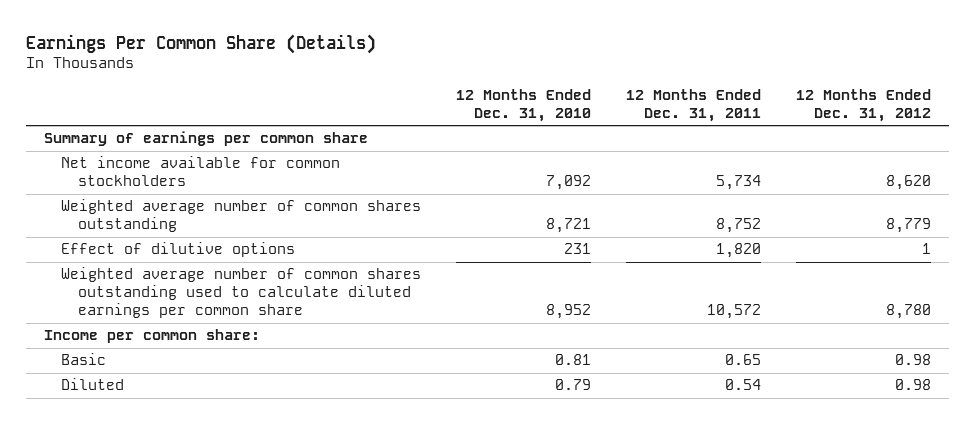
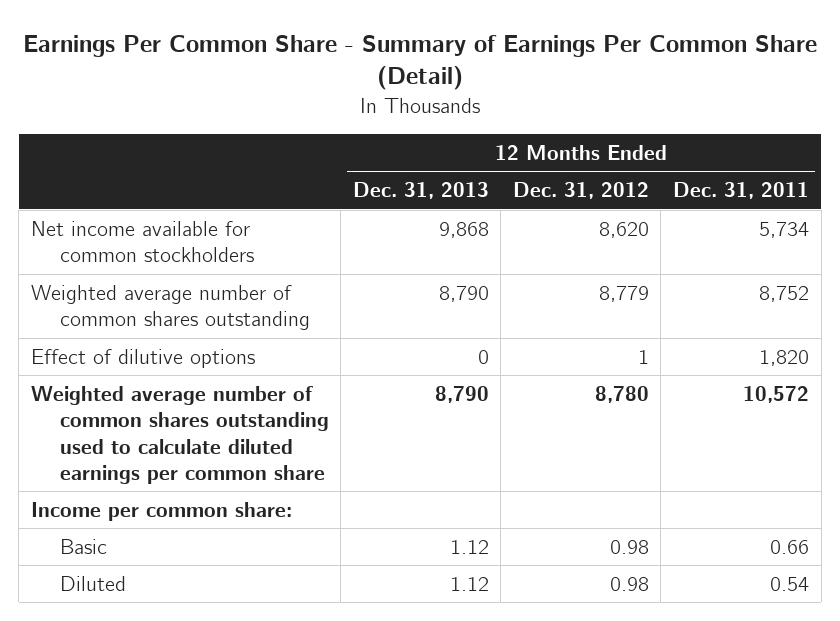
[26,33,377,54] Earnings Per Common Share (Details) -> [22,34,817,91] Earnings Per Common Share - Summary of Earnings Per Common Share (Detail)
[455,88,591,122] 12 Months Ended Dec. 31, 2010 -> none
none -> [352,182,489,200] Dec. 31, 2013
[43,131,368,147] Summary of earnings per common share -> none
[725,354,762,366] 0.65 -> [769,539,809,554] 0.66

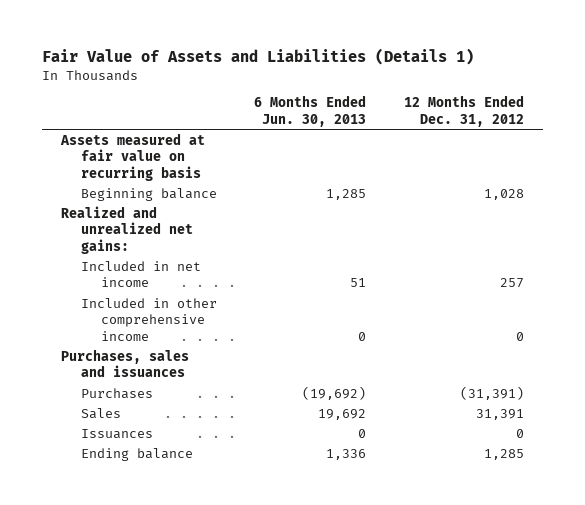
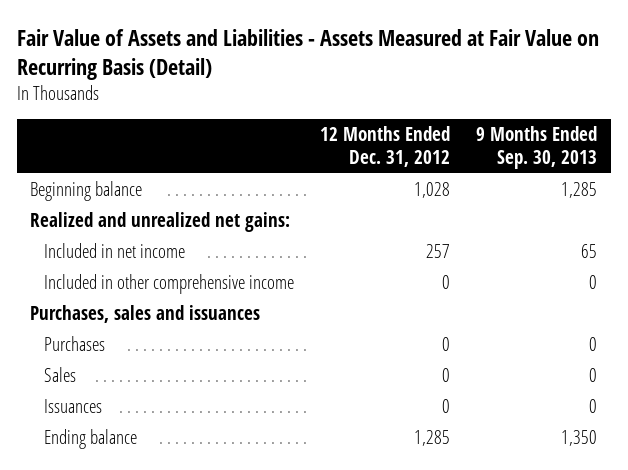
[42,48,475,66] Fair Value of Assets and Liabilities (Details 1) -> [16,29,599,81] Fair Value of Assets and Liabilities - Assets Measured at Fair Value on Recurring Basis (Detail)
[254,95,367,127] 6 Months Ended Jun. 30, 2013 -> none
none -> [476,126,598,170] 9 Months Ended Sep. 30, 2013
[59,132,205,181] Assets measured at fair value on recurring basis -> none
[459,385,524,400] (31,391) -> [442,337,451,352] 0
[475,408,524,420] 31,391 -> [442,368,451,383] 0

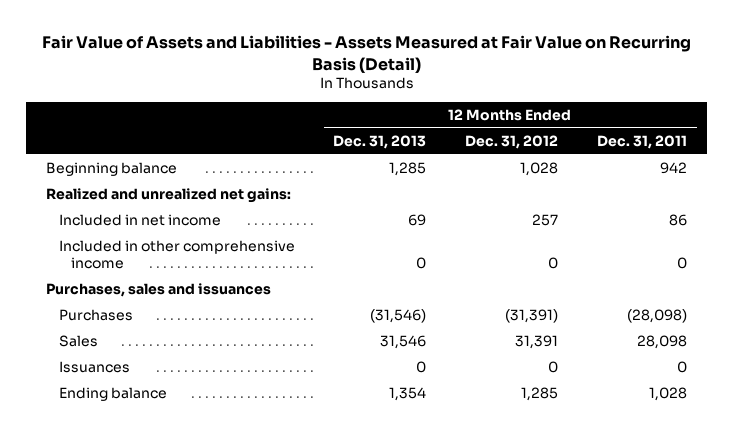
[476,126,598,170] 9 Months Ended Sep. 30, 2013 -> none
none -> [333,134,427,149] Dec. 31, 2013
none -> [597,134,688,149] Dec. 31, 2011
[442,337,451,352] 0 -> [505,308,559,323] (31,391)
[442,368,451,383] 0 -> [515,334,559,349] 31,391

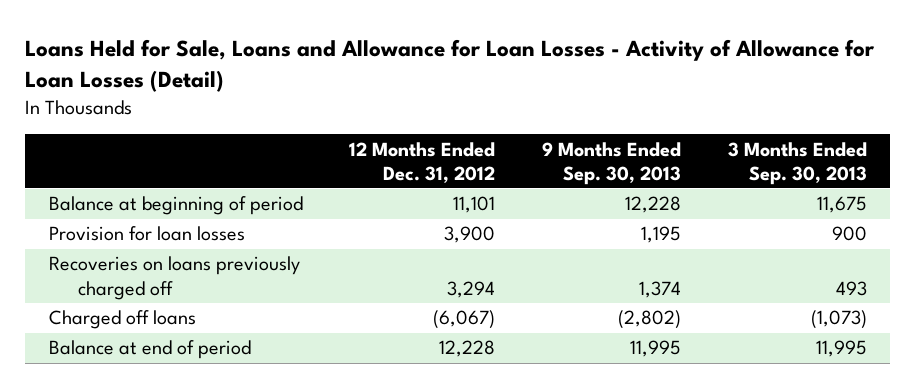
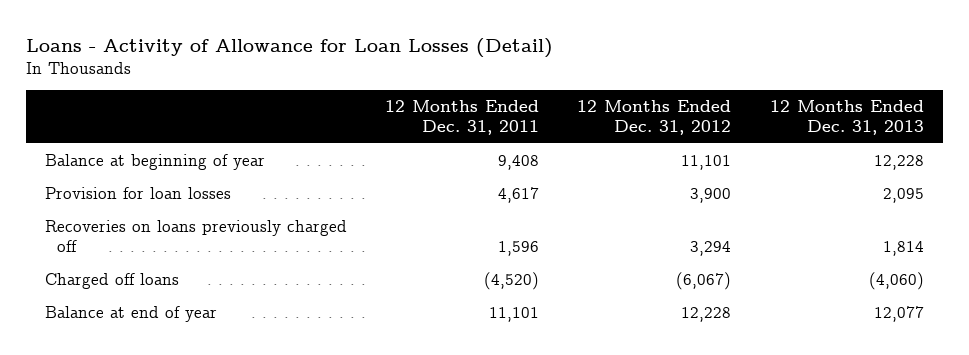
[25,39,876,93] Loans Held for Sale, Loans and Allowance for Loan Losses - Activity of Allowance for Loan Losses (Detail) -> [26,37,554,58] Loans - Activity of Allowance for Loan Losses (Detail)
[542,141,682,185] 9 Months Ended Sep. 30, 2013 -> none
[727,141,867,185] 3 Months Ended Sep. 30, 2013 -> none
none -> [385,100,540,136] 12 Months Ended Dec. 31, 2011
none -> [769,100,924,136] 12 Months Ended Dec. 31, 2013
[48,196,303,216] Balance at beginning of period -> [45,154,266,171] Balance at beginning of year
[48,340,251,360] Balance at end of period -> [45,306,218,323] Balance at end of year

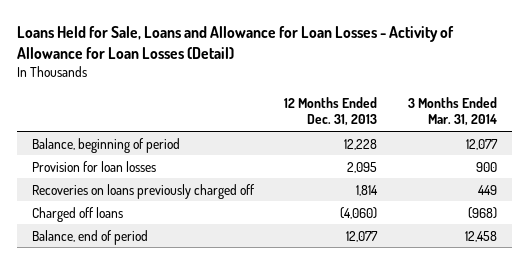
[26,37,554,58] Loans - Activity of Allowance for Loan Losses (Detail) -> [16,25,454,59] Loans Held for Sale, Loans and Allowance for Loan Losses - Activity of Allowance for Loan Losses (Detail)
[385,100,540,136] 12 Months Ended Dec. 31, 2011 -> none
[577,100,732,136] 12 Months Ended Dec. 31, 2012 -> none
none -> [407,96,497,127] 3 Months Ended Mar. 31, 2014
[45,154,266,171] Balance at beginning of year -> [31,137,180,153] Balance, beginning of period
[45,306,218,323] Balance at end of year -> [31,229,148,245] Balance, end of period

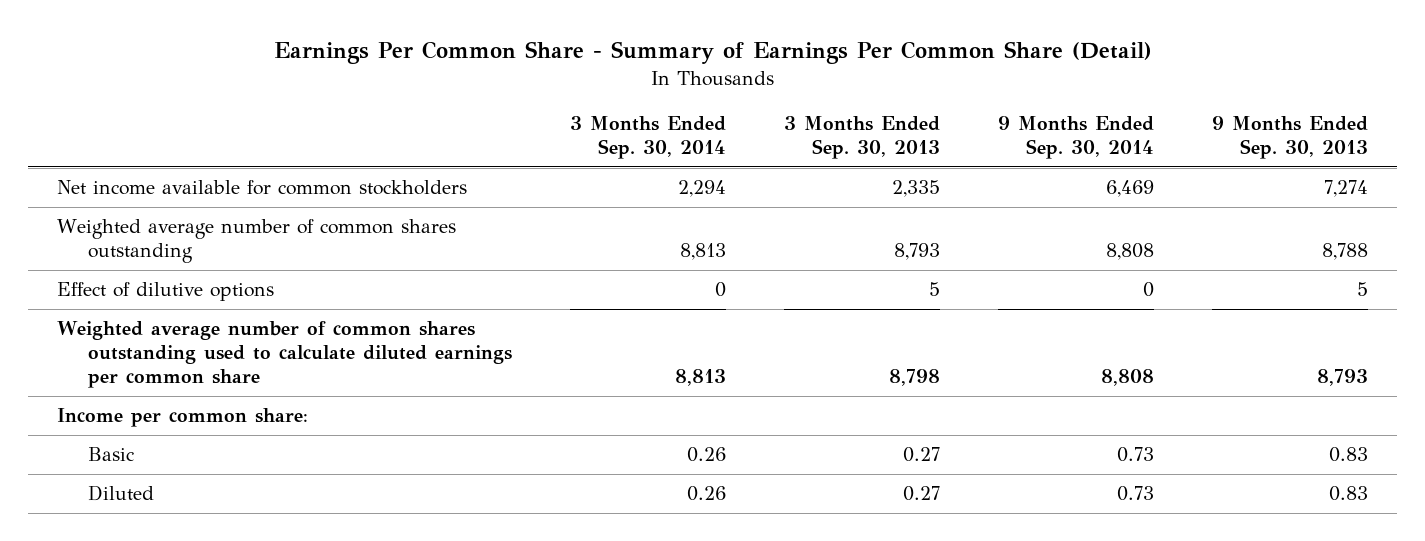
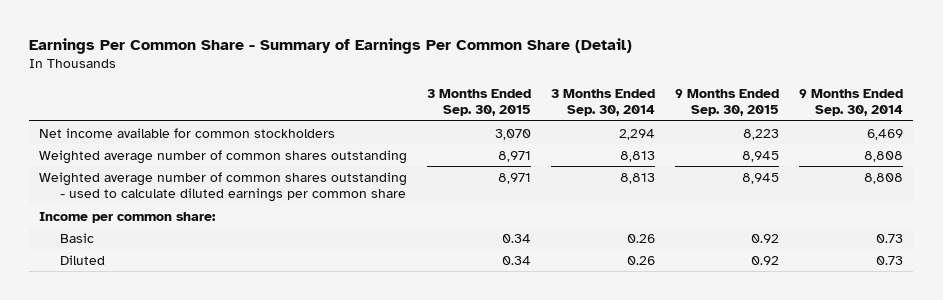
[784,116,941,159] 3 Months Ended Sep. 30, 2013 -> none
[1211,116,1368,159] 9 Months Ended Sep. 30, 2013 -> none
none -> [427,88,532,117] 3 Months Ended Sep. 30, 2015
none -> [675,88,780,117] 9 Months Ended Sep. 30, 2015
[57,282,275,302] Effect of dilutive options -> none
[57,321,513,388] Weighted average number of common shares outstanding used to calculate diluted earnings per common share -> [39,171,408,203] Weighted average number of common shares outstanding - used to calculate diluted earnings per common share

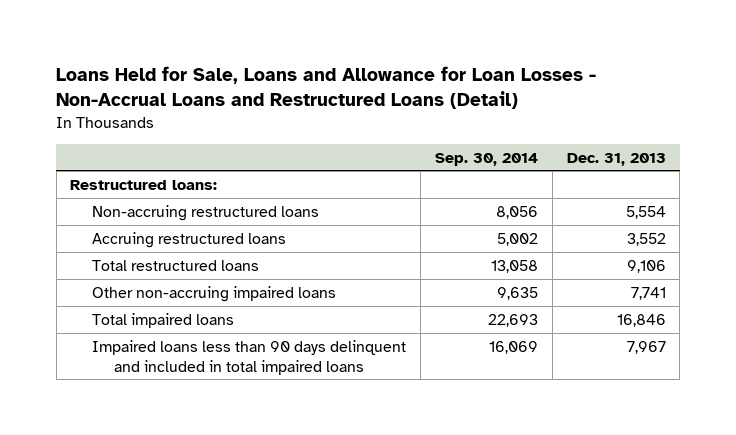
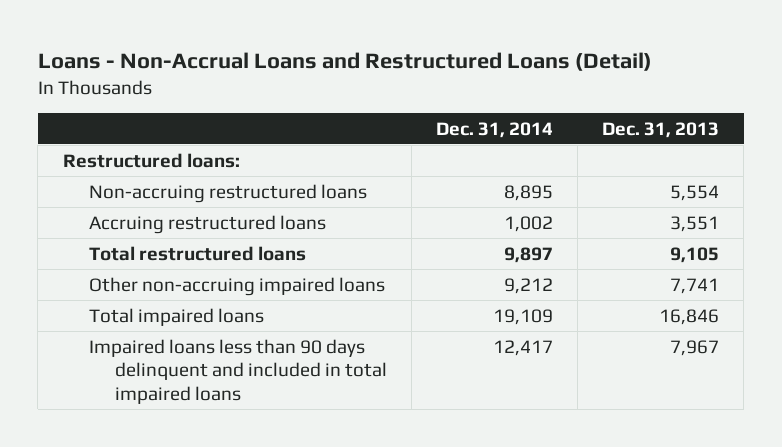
[56,66,597,109] Loans Held for Sale, Loans and Allowance for Loan Losses - Non-Accrual Loans and Restructured Loans (Detail) -> [37,51,652,71] Loans - Non-Accrual Loans and Restructured Loans (Detail)
[434,152,538,166] Sep. 30, 2014 -> none
none -> [436,121,554,138] Dec. 31, 2014
[626,232,666,246] 3,552 -> [670,215,720,232] 3,551
[626,259,666,273] 9,106 -> [670,246,720,263] 9,105

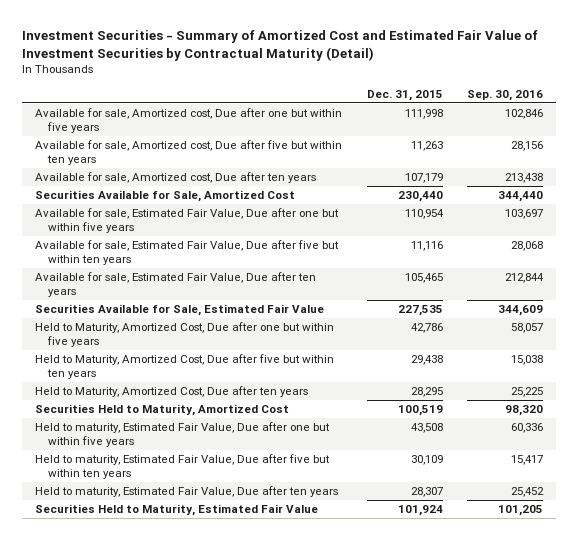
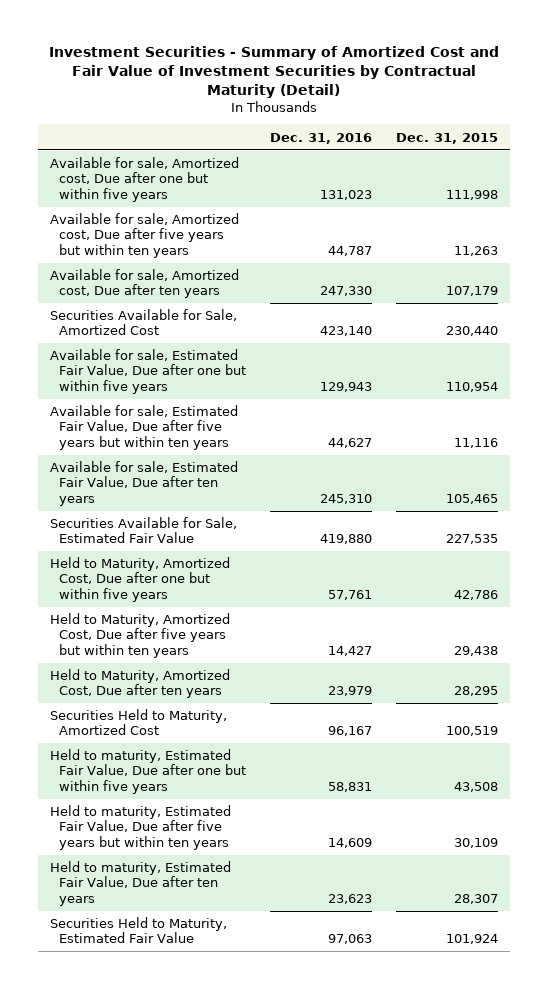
[22,30,539,61] Investment Securities - Summary of Amortized Cost and Estimated Fair Value of Investment Securities by Contractual Maturity (Detail) -> [48,46,499,99] Investment Securities - Summary of Amortized Cost and Fair Value of Investment Securities by Contractual Maturity (Detail)
[467,89,544,101] Sep. 30, 2016 -> none
none -> [269,132,372,144] Dec. 31, 2016
[34,140,342,166] Available for sale, Amortized cost, Due after five but within ten years -> [49,213,239,258] Available for sale, Amortized cost, Due after five years but within ten years
[34,240,339,266] Available for sale, Estimated Fair Value, Due after five but within ten years -> [49,405,238,450] Available for sale, Estimated Fair Value, Due after five years but within ten years
[34,354,334,380] Held to Maturity, Amortized Cost, Due after five but within ten years -> [49,613,230,658] Held to Maturity, Amortized Cost, Due after five years but within ten years
[34,454,330,480] Held to maturity, Estimated Fair Value, Due after five but within ten years -> [49,805,231,850] Held to maturity, Estimated Fair Value, Due after five years but within ten years

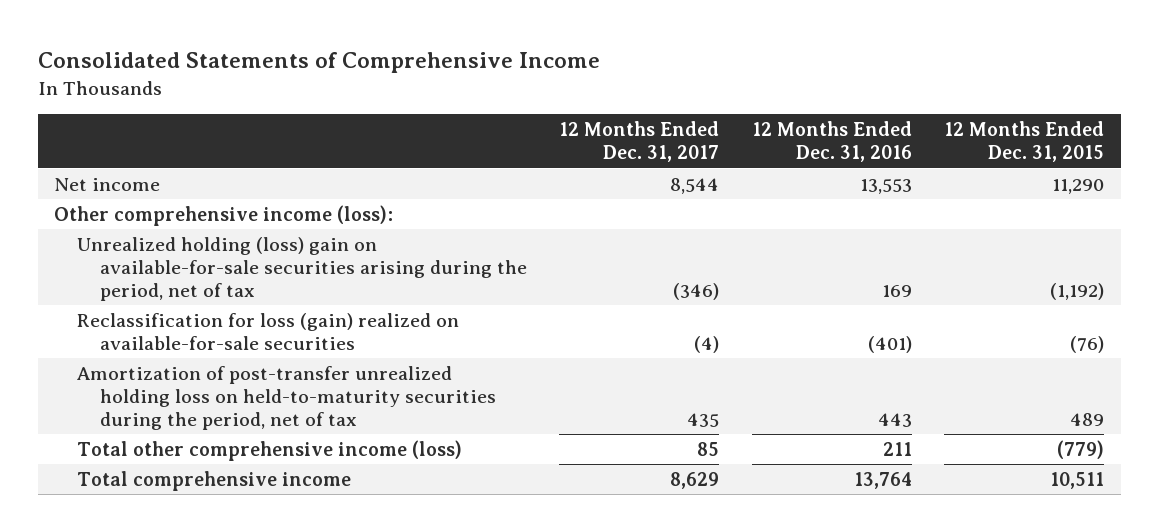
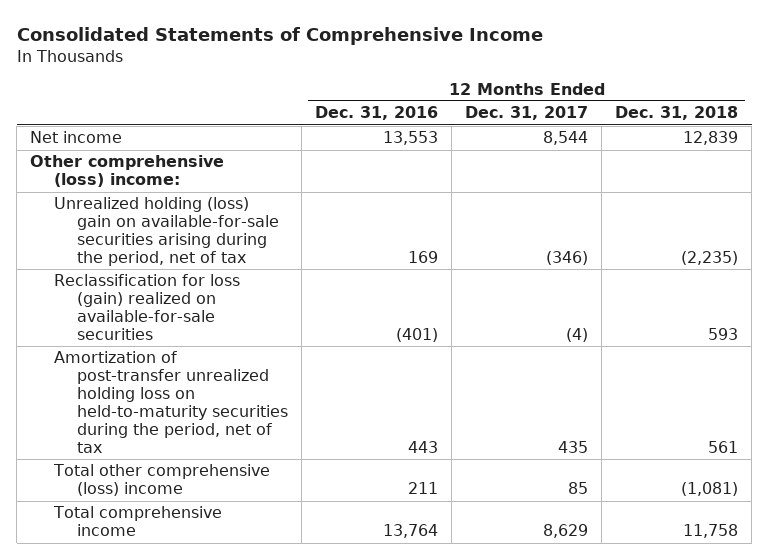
[944,121,1105,163] 12 Months Ended Dec. 31, 2015 -> none
none -> [615,106,739,121] Dec. 31, 2018
[54,204,394,226] Other comprehensive income (loss): -> [30,155,225,188] Other comprehensive (loss) income:
[77,439,463,461] Total other comprehensive income (loss) -> [52,464,270,497] Total other comprehensive (loss) income

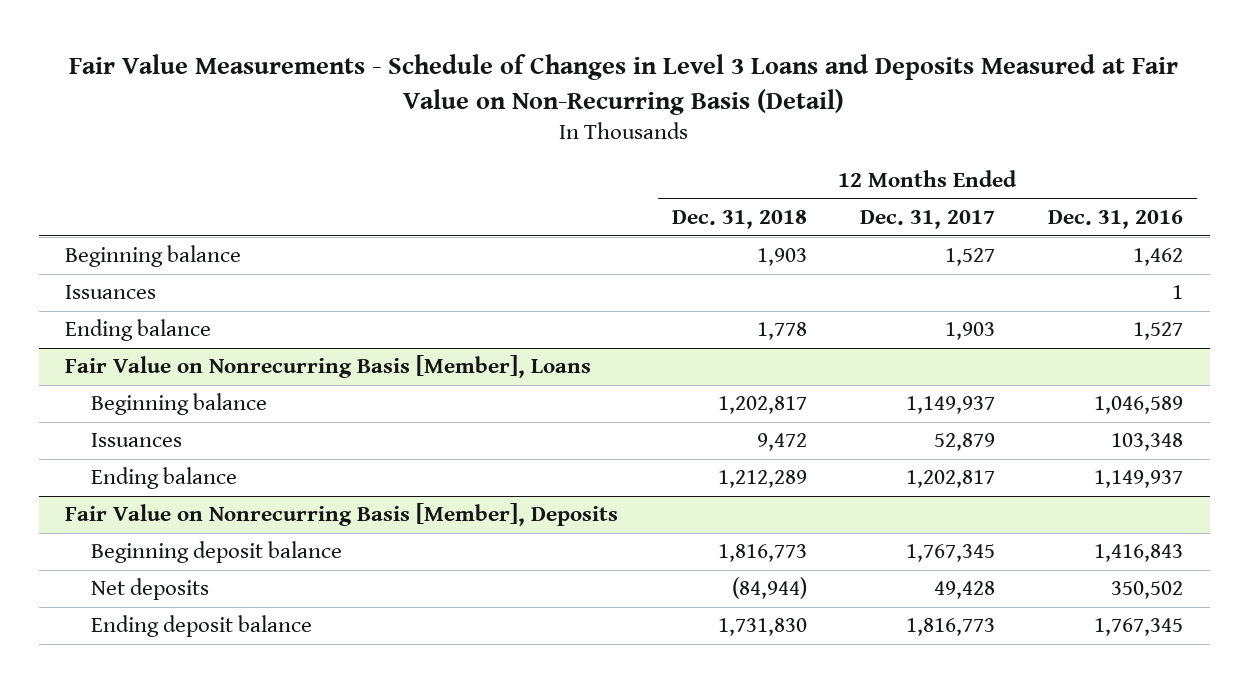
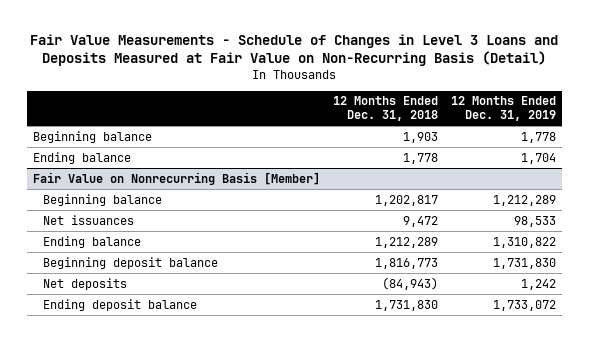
[859,210,995,230] Dec. 31, 2017 -> none
[1048,210,1184,230] Dec. 31, 2016 -> none
none -> [450,96,556,122] 12 Months Ended Dec. 31, 2019
[65,285,157,300] Issuances -> none
[65,355,592,379] Fair Value on Nonrecurring Basis [Member], Loans -> [33,171,321,185] Fair Value on Nonrecurring Basis [Member]
[91,433,183,448] Issuances -> [43,214,135,225] Net issuances
[65,503,619,527] Fair Value on Nonrecurring Basis [Member], Deposits -> none
[731,577,807,600] (84,944) -> [381,276,438,290] (84,943)

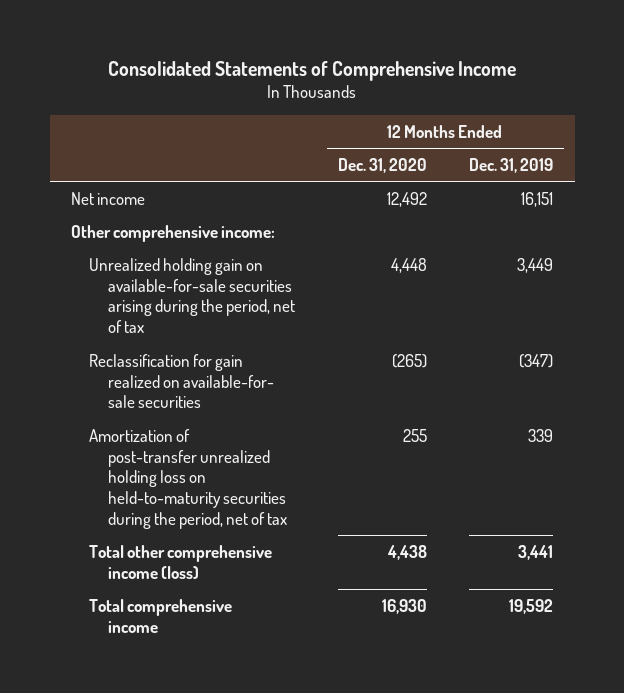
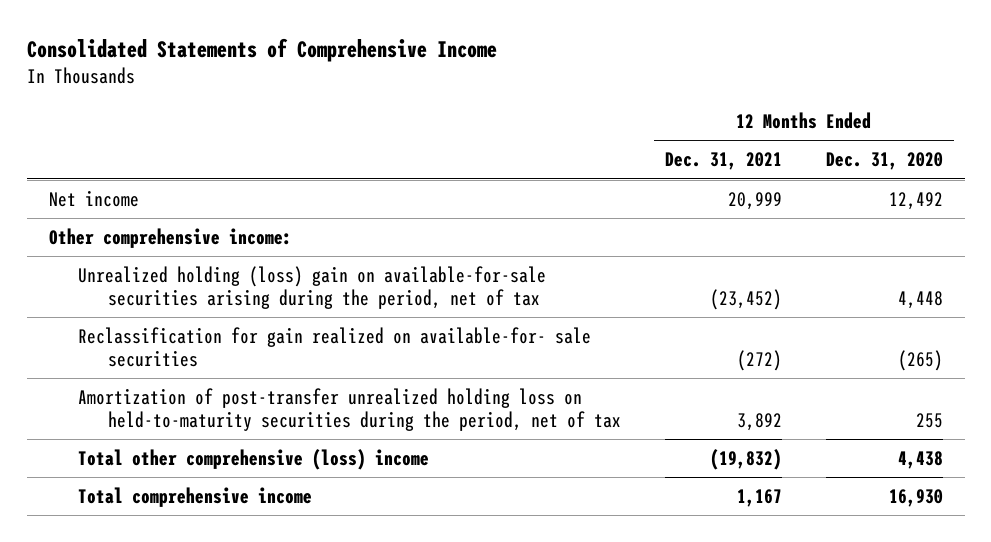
[469,158,554,174] Dec. 31, 2019 -> none
none -> [664,152,782,171] Dec. 31, 2021
[89,257,295,334] Unrealized holding gain on available-for-sale securities arising during the period, net of tax -> [78,265,547,309] Unrealized holding (loss) gain on available-for-sale securities arising during the period, net of tax
[89,544,273,579] Total other comprehensive income (loss) -> [78,448,430,470] Total other comprehensive (loss) income

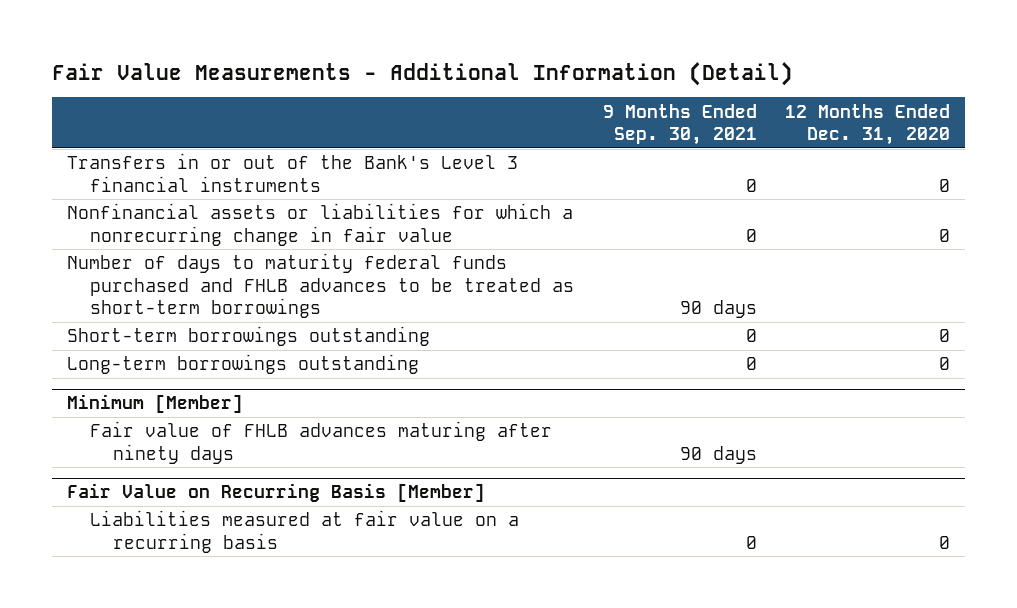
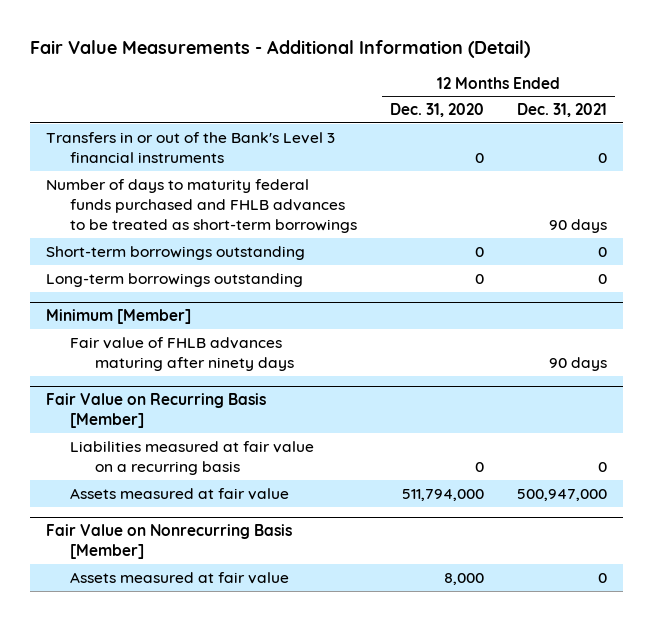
[602,103,757,146] 9 Months Ended Sep. 30, 2021 -> none
none -> [516,103,607,118] Dec. 31, 2021
[66,203,573,246] Nonfinancial assets or liabilities for which a nonrecurring change in fair value -> none
none -> [70,487,290,500] Assets measured at fair value
none -> [46,523,293,560] Fair Value on Nonrecurring Basis [Member]
none -> [70,571,290,584] Assets measured at fair value

